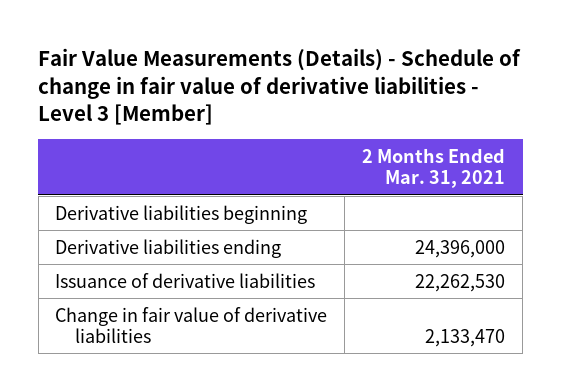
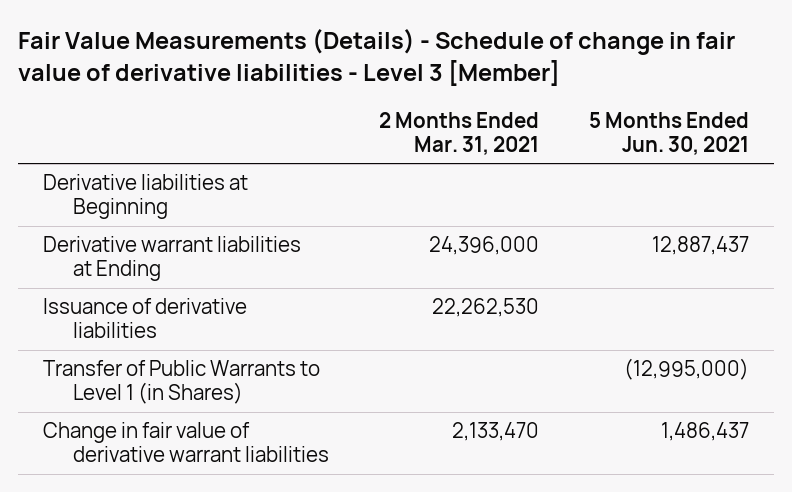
none -> [589,111,750,155] 5 Months Ended Jun. 30, 2021
[55,204,308,224] Derivative liabilities beginning -> [42,174,248,220] Derivative liabilities at Beginning
[55,238,282,258] Derivative liabilities ending -> [42,236,301,282] Derivative warrant liabilities at Ending
none -> [42,360,320,405] Transfer of Public Warrants to Level 1 (in Shares)
[55,306,328,343] Change in fair value of derivative liabilities -> [42,422,330,463] Change in fair value of derivative warrant liabilities

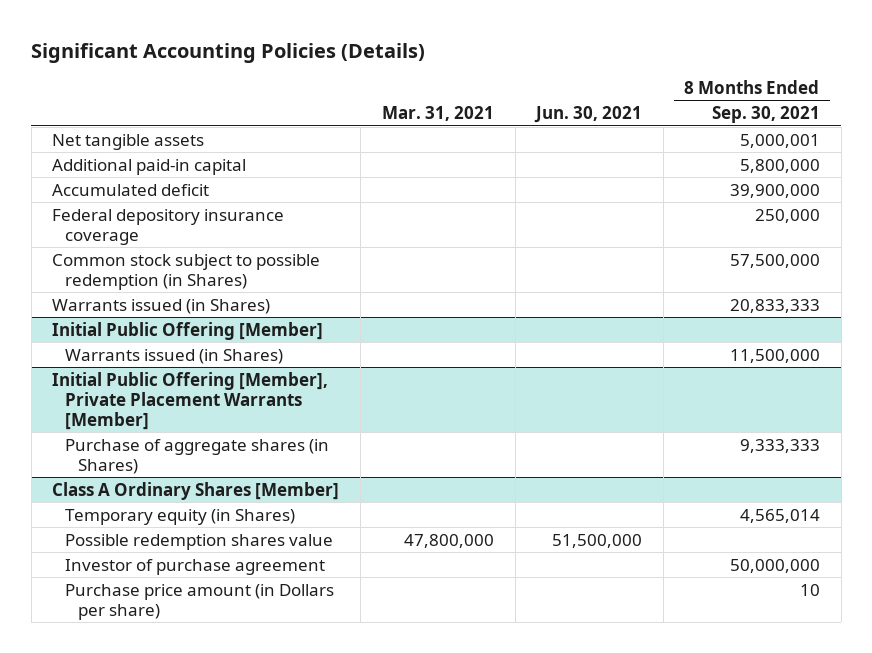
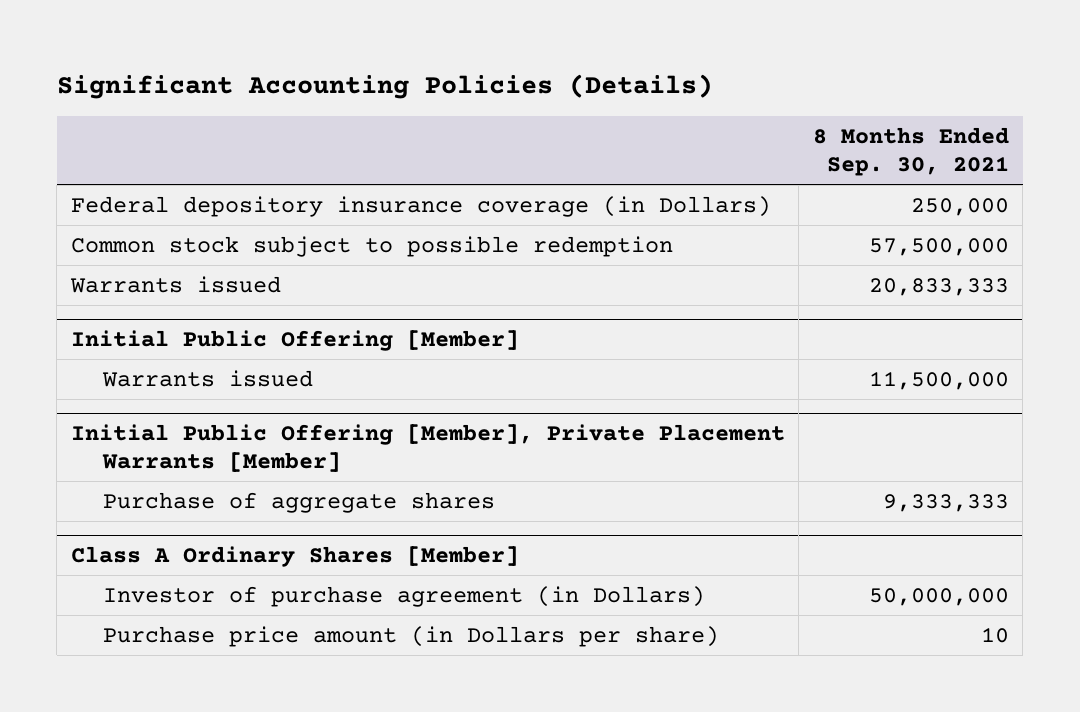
[381,106,494,122] Mar. 31, 2021 -> none
[534,106,643,124] Jun. 30, 2021 -> none
[52,133,205,150] Net tangible assets -> none
[52,158,247,175] Additional paid-in capital -> none
[52,183,210,196] Accumulated deficit -> none
[52,208,285,245] Federal depository insurance coverage -> [70,195,771,217] Federal depository insurance coverage (in Dollars)
[52,253,321,290] Common stock subject to possible redemption (in Shares) -> [70,235,673,257] Common stock subject to possible redemption
[52,298,271,314] Warrants issued (in Shares) -> [69,275,281,293] Warrants issued
[64,348,283,364] Warrants issued (in Shares) -> [102,369,314,387] Warrants issued
[64,438,329,474] Purchase of aggregate shares (in Shares) -> [103,491,496,513] Purchase of aggregate shares
[64,508,295,525] Temporary equity (in Shares) -> none
[64,533,333,550] Possible redemption shares value -> none
[64,558,325,575] Investor of purchase agreement -> [103,585,706,607] Investor of purchase agreement (in Dollars)

